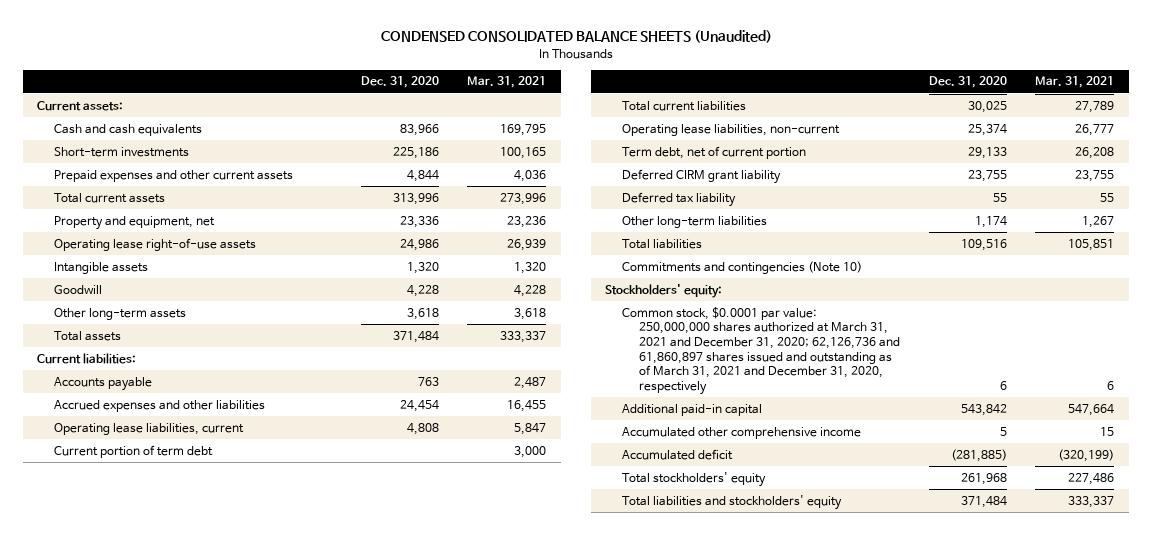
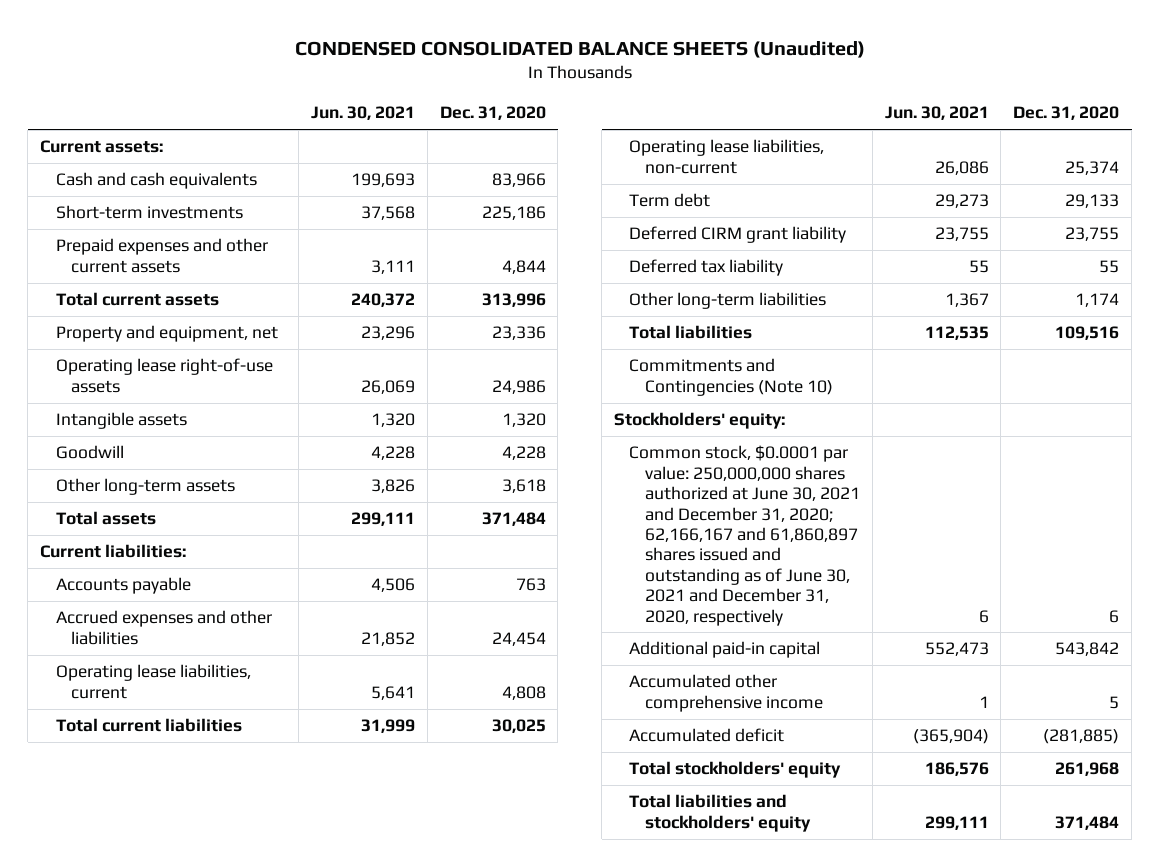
[467,76,547,89] Mar. 31, 2021 -> none
none -> [310,106,415,121] Jun. 30, 2021
[54,444,214,458] Current portion of term debt -> none
[622,145,807,159] Term debt, net of current portion -> [629,193,711,208] Term debt
[622,260,863,274] Commitments and contingencies (Note 10) -> [629,358,833,396] Commitments and Contingencies (Note 10)
[622,306,901,395] Common stock, $0.0001 par value: 250,000,000 shares authorized at March 31, 2021 and December 31, 2020; 62,126,736 and 61,860,897 shares issued and outstanding as of March 31, 2021 and December 31, 2020, respectively -> [629,445,860,626] Common stock, $0.0001 par value: 250,000,000 shares authorized at June 30, 2021 and December 31, 2020; 62,166,167 and 61,860,897 shares issued and outstanding as of June 30, 2021 and December 31, 2020, respectively

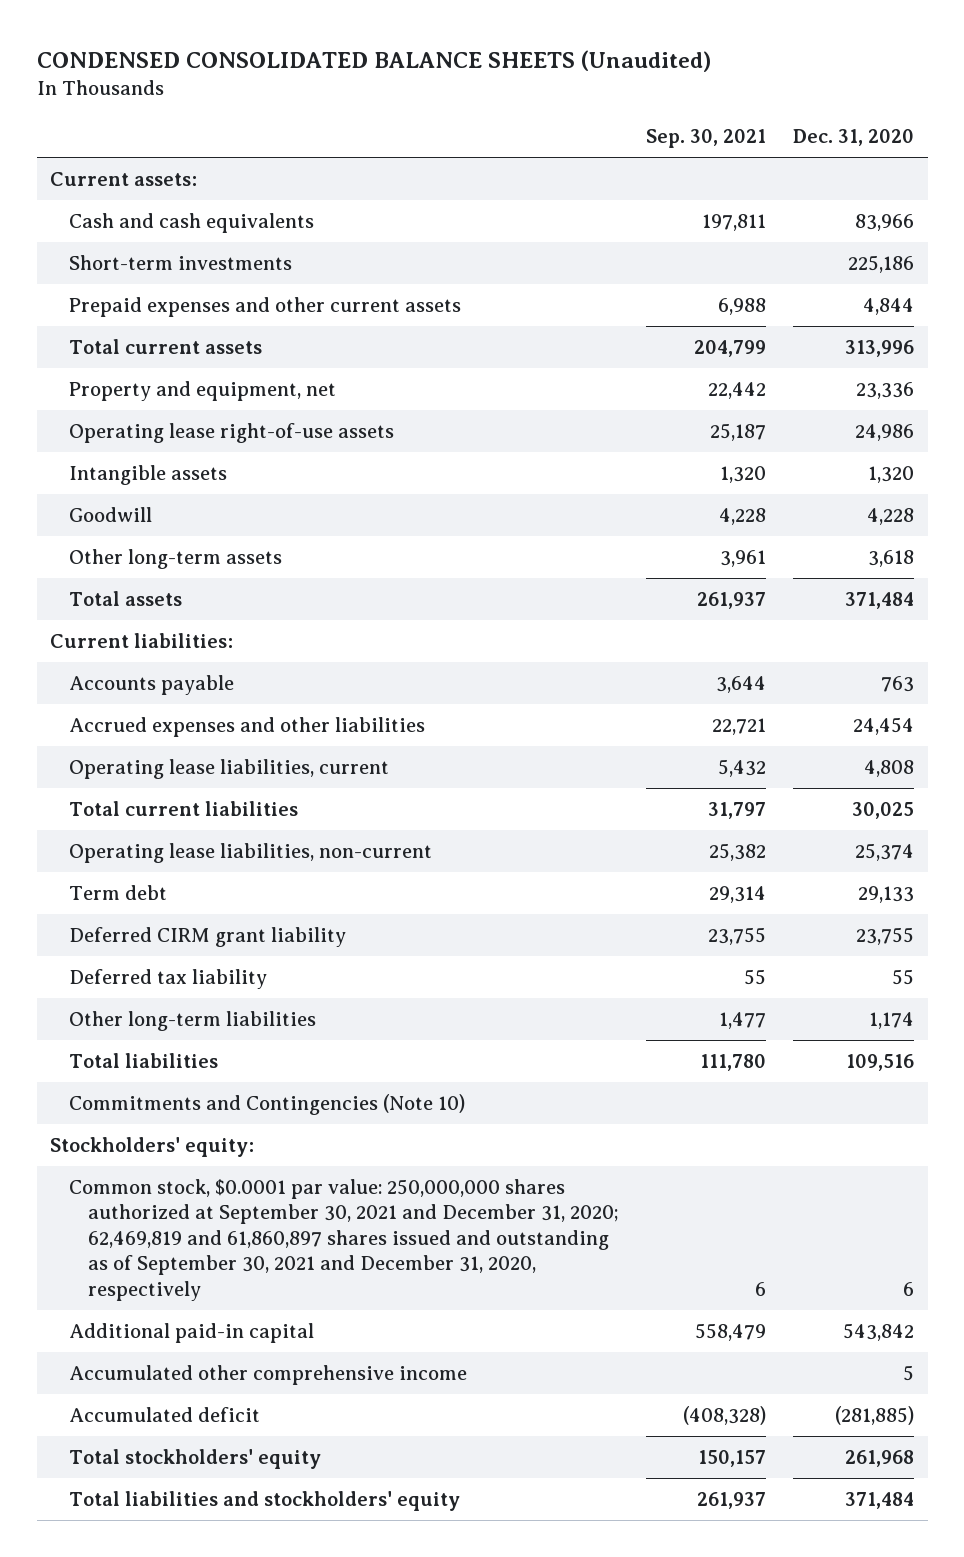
[310,106,415,121] Jun. 30, 2021 -> none
none -> [646,129,767,149] Sep. 30, 2021
[629,445,860,626] Common stock, $0.0001 par value: 250,000,000 shares authorized at June 30, 2021 and December 31, 2020; 62,166,167 and 61,860,897 shares issued and outstanding as of June 30, 2021 and December 31, 2020, respectively -> [69,1178,620,1301] Common stock, $0.0001 par value: 250,000,000 shares authorized at September 30, 2021 and December 31, 2020; 62,469,819 and 61,860,897 shares issued and outstanding as of September 30, 2021 and December 31, 2020, respectively

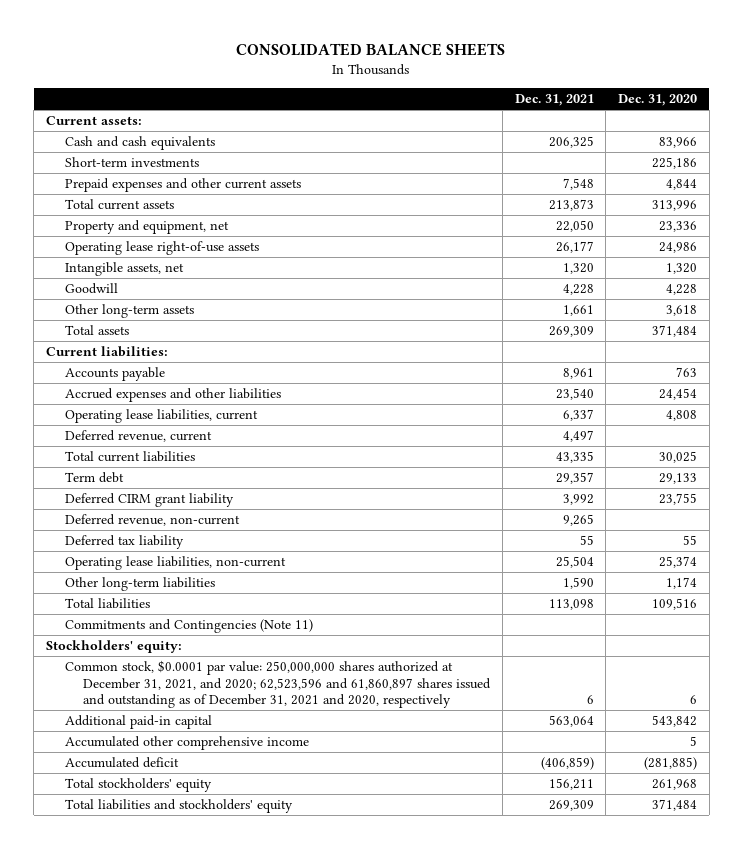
[36,50,711,73] CONDENSED CONSOLIDATED BALANCE SHEETS (Unaudited) -> [236,43,506,57] CONSOLIDATED BALANCE SHEETS
[646,129,767,149] Sep. 30, 2021 -> none
none -> [514,94,594,107] Dec. 31, 2021
[69,464,228,485] Intangible assets -> [64,261,184,276] Intangible assets, net
none -> [64,429,212,442] Deferred revenue, current
none -> [64,513,240,526] Deferred revenue, non-current
[69,842,433,863] Operating lease liabilities, non-current -> [64,555,286,570] Operating lease liabilities, non-current
[69,1093,466,1115] Commitments and Contingencies (Note 10) -> [64,618,313,633] Commitments and Contingencies (Note 11)
[69,1178,620,1301] Common stock, $0.0001 par value: 250,000,000 shares authorized at September 30, 2021 and December 31, 2020; 62,469,819 and 61,860,897 shares issued and outstanding as of September 30, 2021 and December 31, 2020, respectively -> [64,659,492,709] Common stock, $0.0001 par value: 250,000,000 shares authorized at December 31, 2021, and 2020; 62,523,596 and 61,860,897 shares issued and outstanding as of December 31, 2021 and 2020, respectively

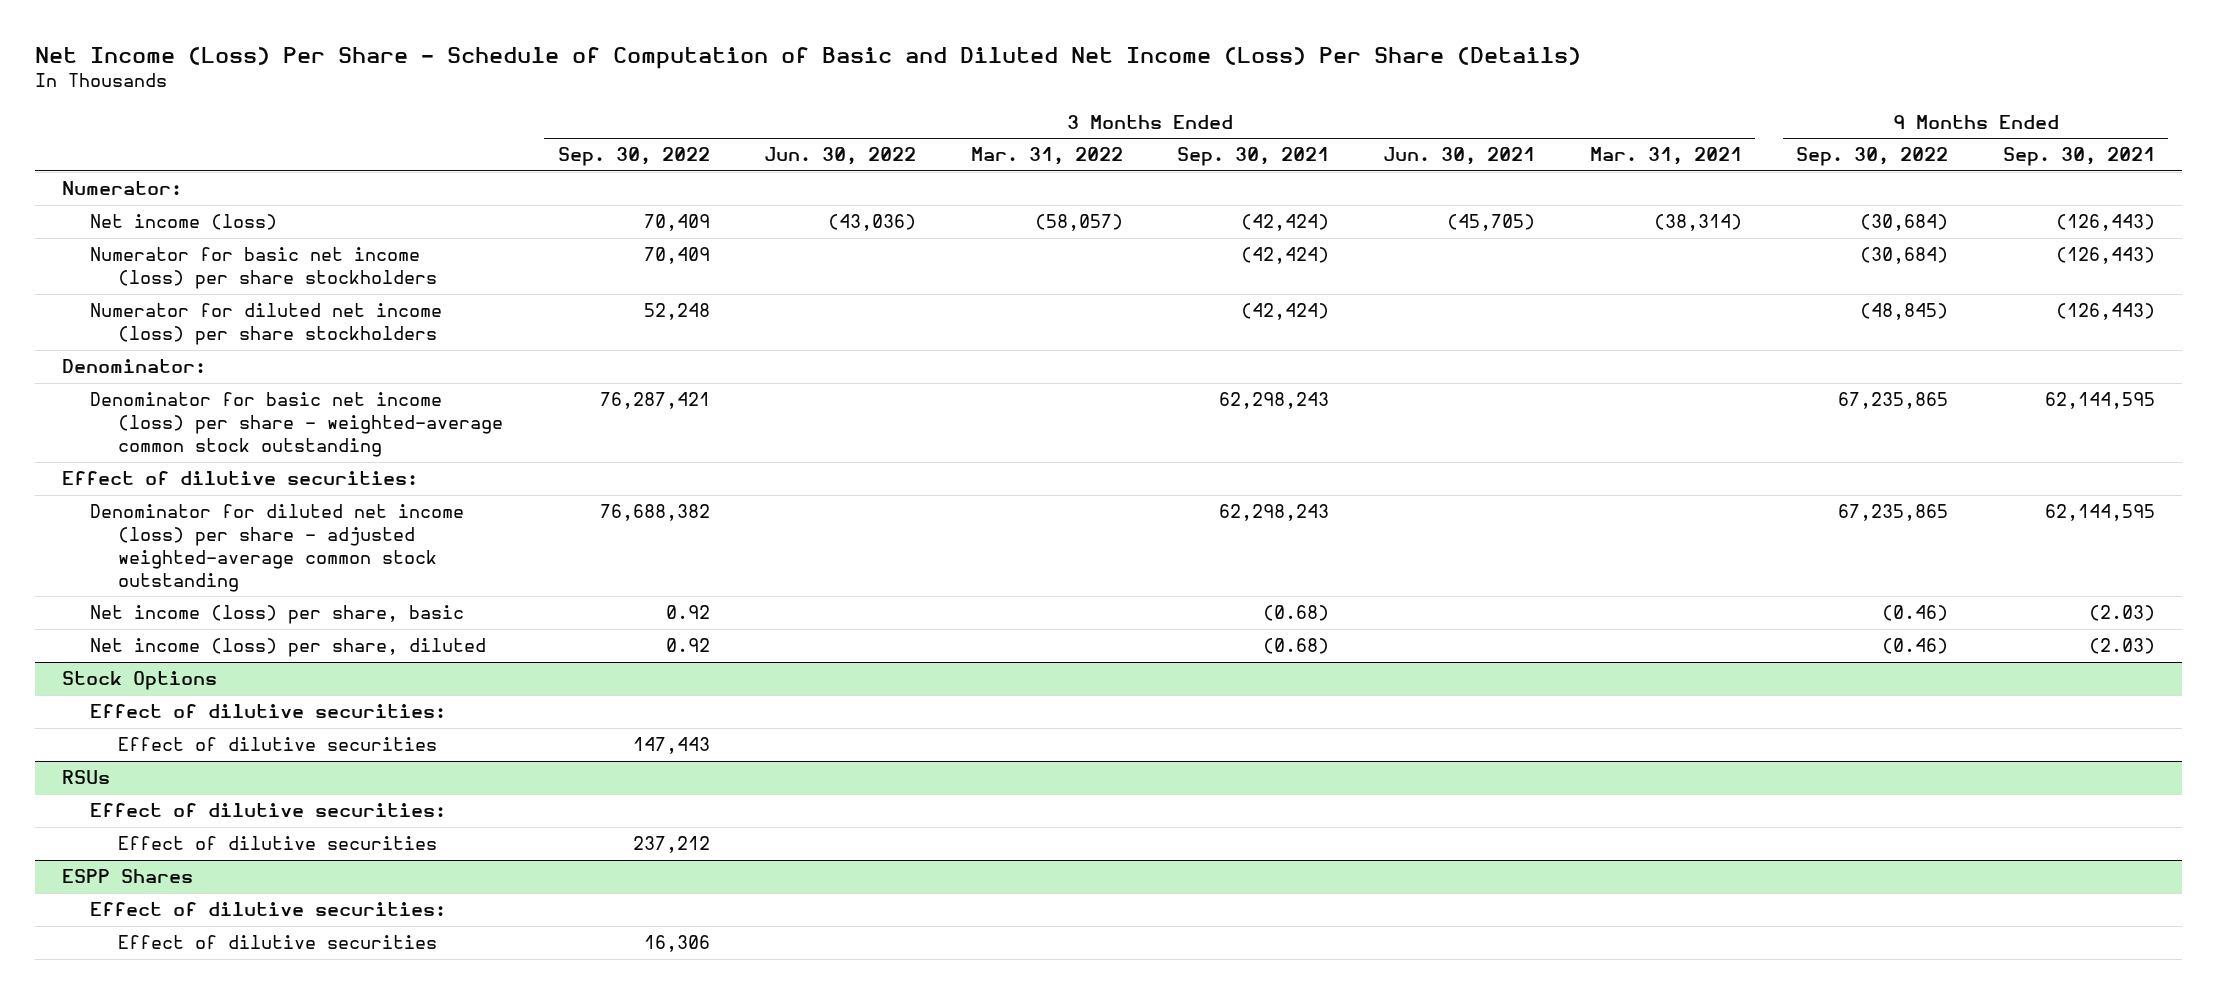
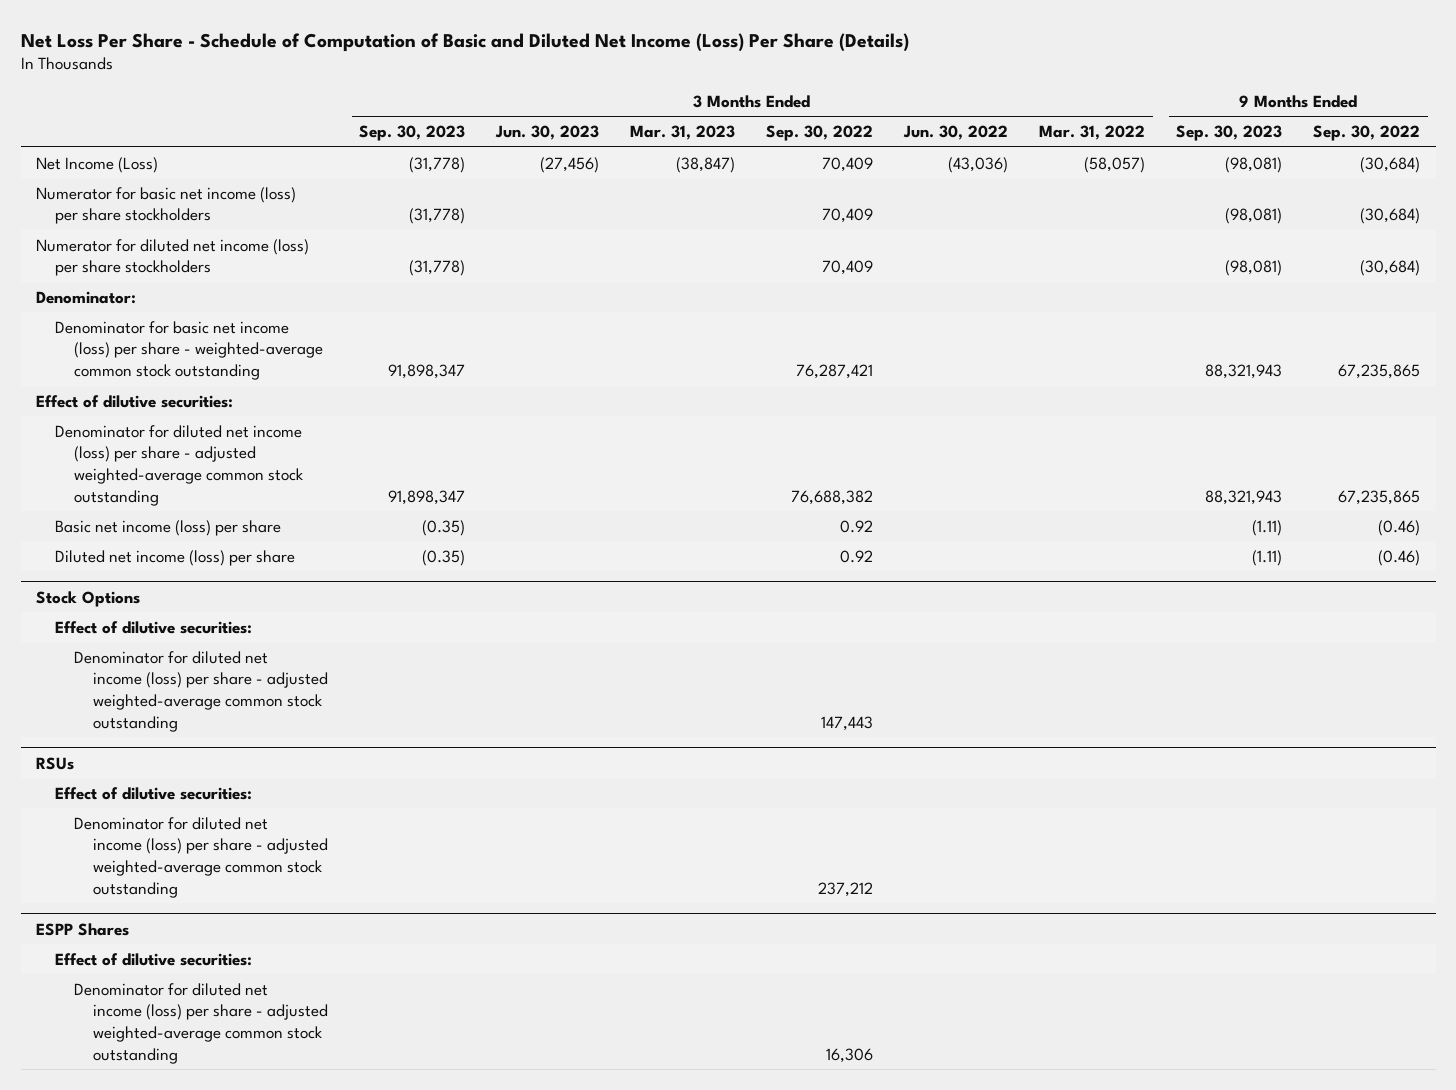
[34,46,1581,69] Net Income (Loss) Per Share - Schedule of Computation of Basic and Diluted Net Income (Loss) Per Share (Details) -> [20,32,909,52] Net Loss Per Share - Schedule of Computation of Basic and Diluted Net Income (Loss) Per Share (Details)
[1177,147,1330,167] Sep. 30, 2021 -> none
[1383,147,1536,166] Jun. 30, 2021 -> none
[1589,147,1742,166] Mar. 31, 2021 -> none
[2002,147,2155,167] Sep. 30, 2021 -> none
none -> [359,125,466,142] Sep. 30, 2023
none -> [495,125,600,141] Jun. 30, 2023
none -> [630,125,736,141] Mar. 31, 2023
none -> [1176,125,1283,142] Sep. 30, 2023
[61,181,182,196] Numerator: -> none
[90,214,278,231] Net income (loss) -> [36,156,159,173] Net Income (Loss)
[643,303,710,321] 52,248 -> [822,260,874,276] 70,409
[1860,303,1949,321] (48,845) -> [1360,260,1421,277] (30,684)
[90,605,465,625] Net income (loss) per share, basic -> [55,519,282,536] Basic net income (loss) per share
[90,638,487,658] Net income (loss) per share, diluted -> [55,549,296,566] Diluted net income (loss) per share
[118,737,438,752] Effect of dilutive securities -> [74,650,329,732] Denominator for diluted net income (loss) per share - adjusted weighted-average common stock outstanding
[118,836,438,851] Effect of dilutive securities -> [74,816,329,898] Denominator for diluted net income (loss) per share - adjusted weighted-average common stock outstanding
[118,935,438,950] Effect of dilutive securities -> [74,982,329,1064] Denominator for diluted net income (loss) per share - adjusted weighted-average common stock outstanding

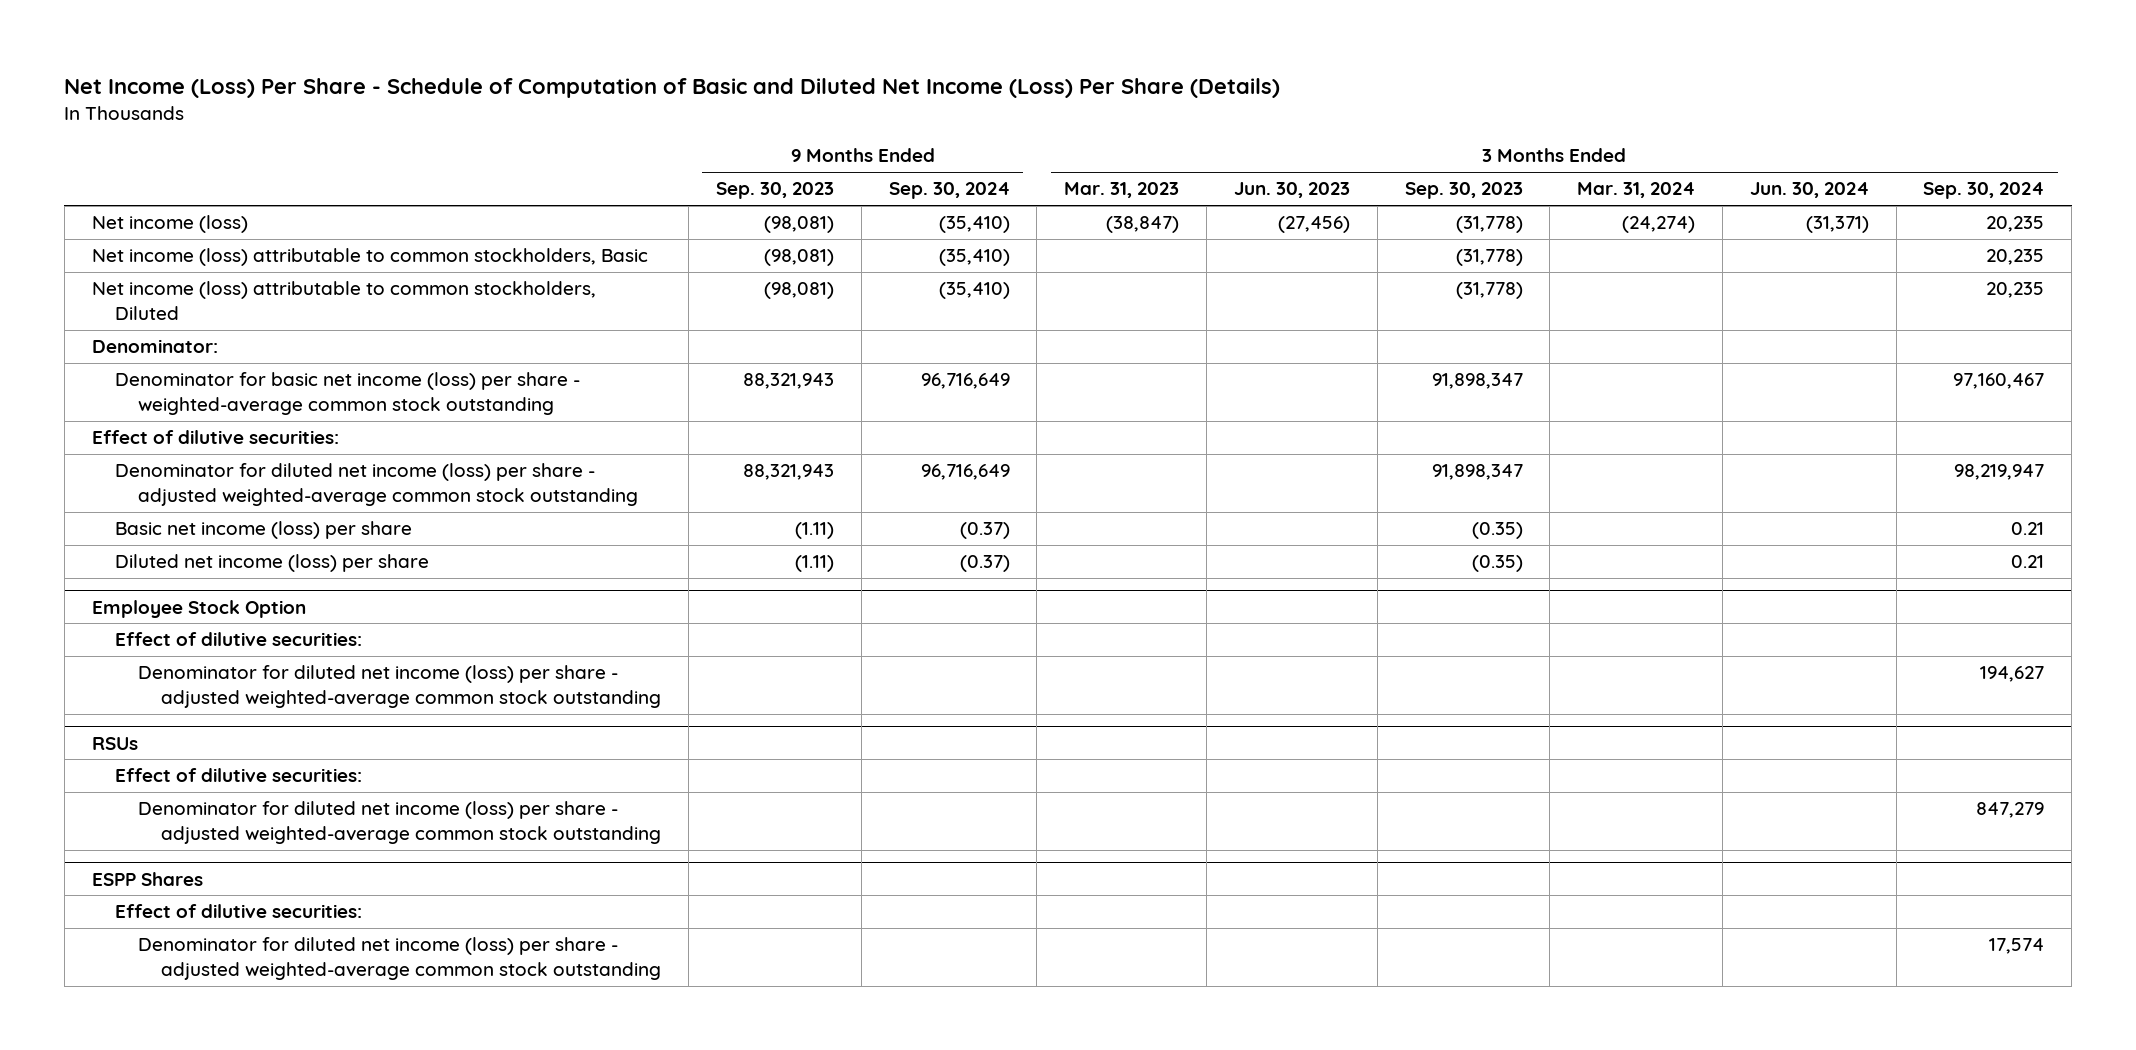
[20,32,909,52] Net Loss Per Share - Schedule of Computation of Basic and Diluted Net Income (Loss) Per Share (Details) -> [64,78,1281,99] Net Income (Loss) Per Share - Schedule of Computation of Basic and Diluted Net Income (Loss) Per Share (Details)
[766,125,874,142] Sep. 30, 2022 -> none
[903,125,1009,141] Jun. 30, 2022 -> none
[1039,125,1146,141] Mar. 31, 2022 -> none
[1313,125,1421,142] Sep. 30, 2022 -> none
none -> [888,182,1010,200] Sep. 30, 2024
none -> [1577,182,1696,199] Mar. 31, 2024
none -> [1749,182,1869,199] Jun. 30, 2024
none -> [1923,182,2045,200] Sep. 30, 2024
[36,156,159,173] Net Income (Loss) -> [91,215,248,234] Net income (loss)
[36,186,297,225] Numerator for basic net income (loss) per share stockholders -> [91,248,648,267] Net income (loss) attributable to common stockholders, Basic
[36,238,310,277] Numerator for diluted net income (loss) per share stockholders -> [91,281,596,321] Net income (loss) attributable to common stockholders, Diluted
[36,590,141,607] Stock Options -> [91,599,306,618] Employee Stock Option

